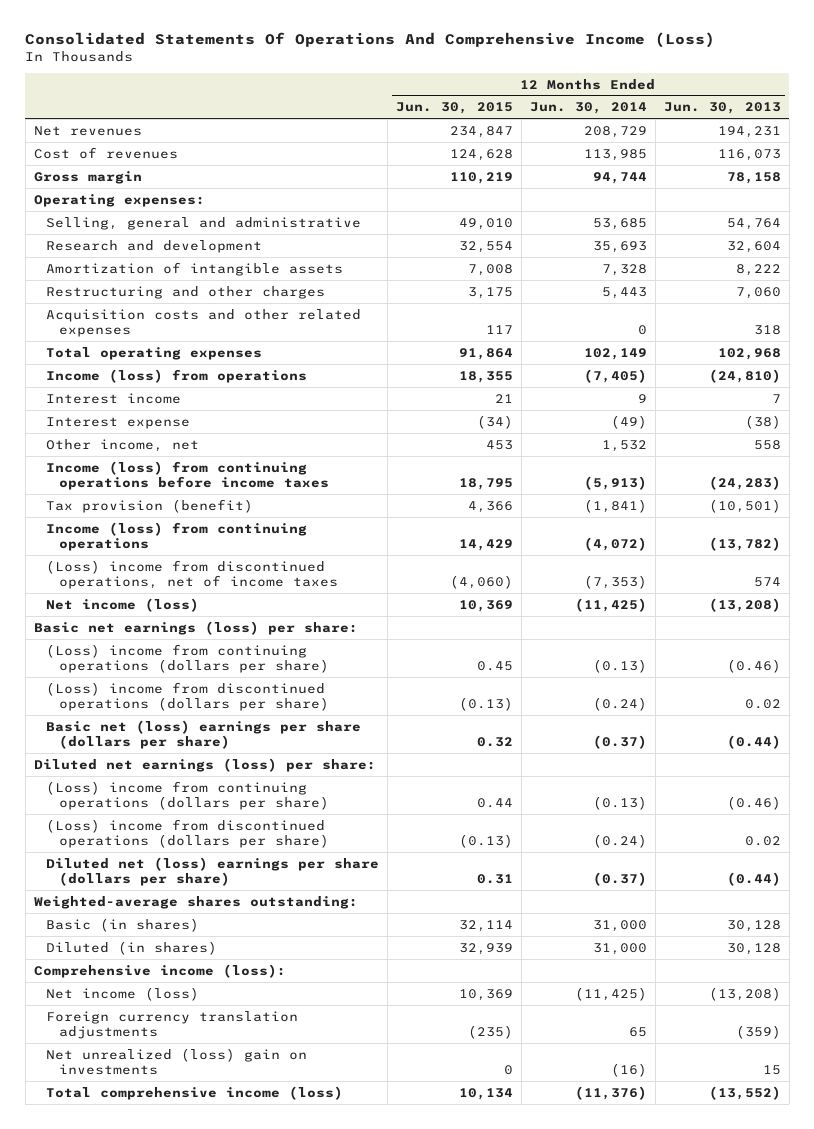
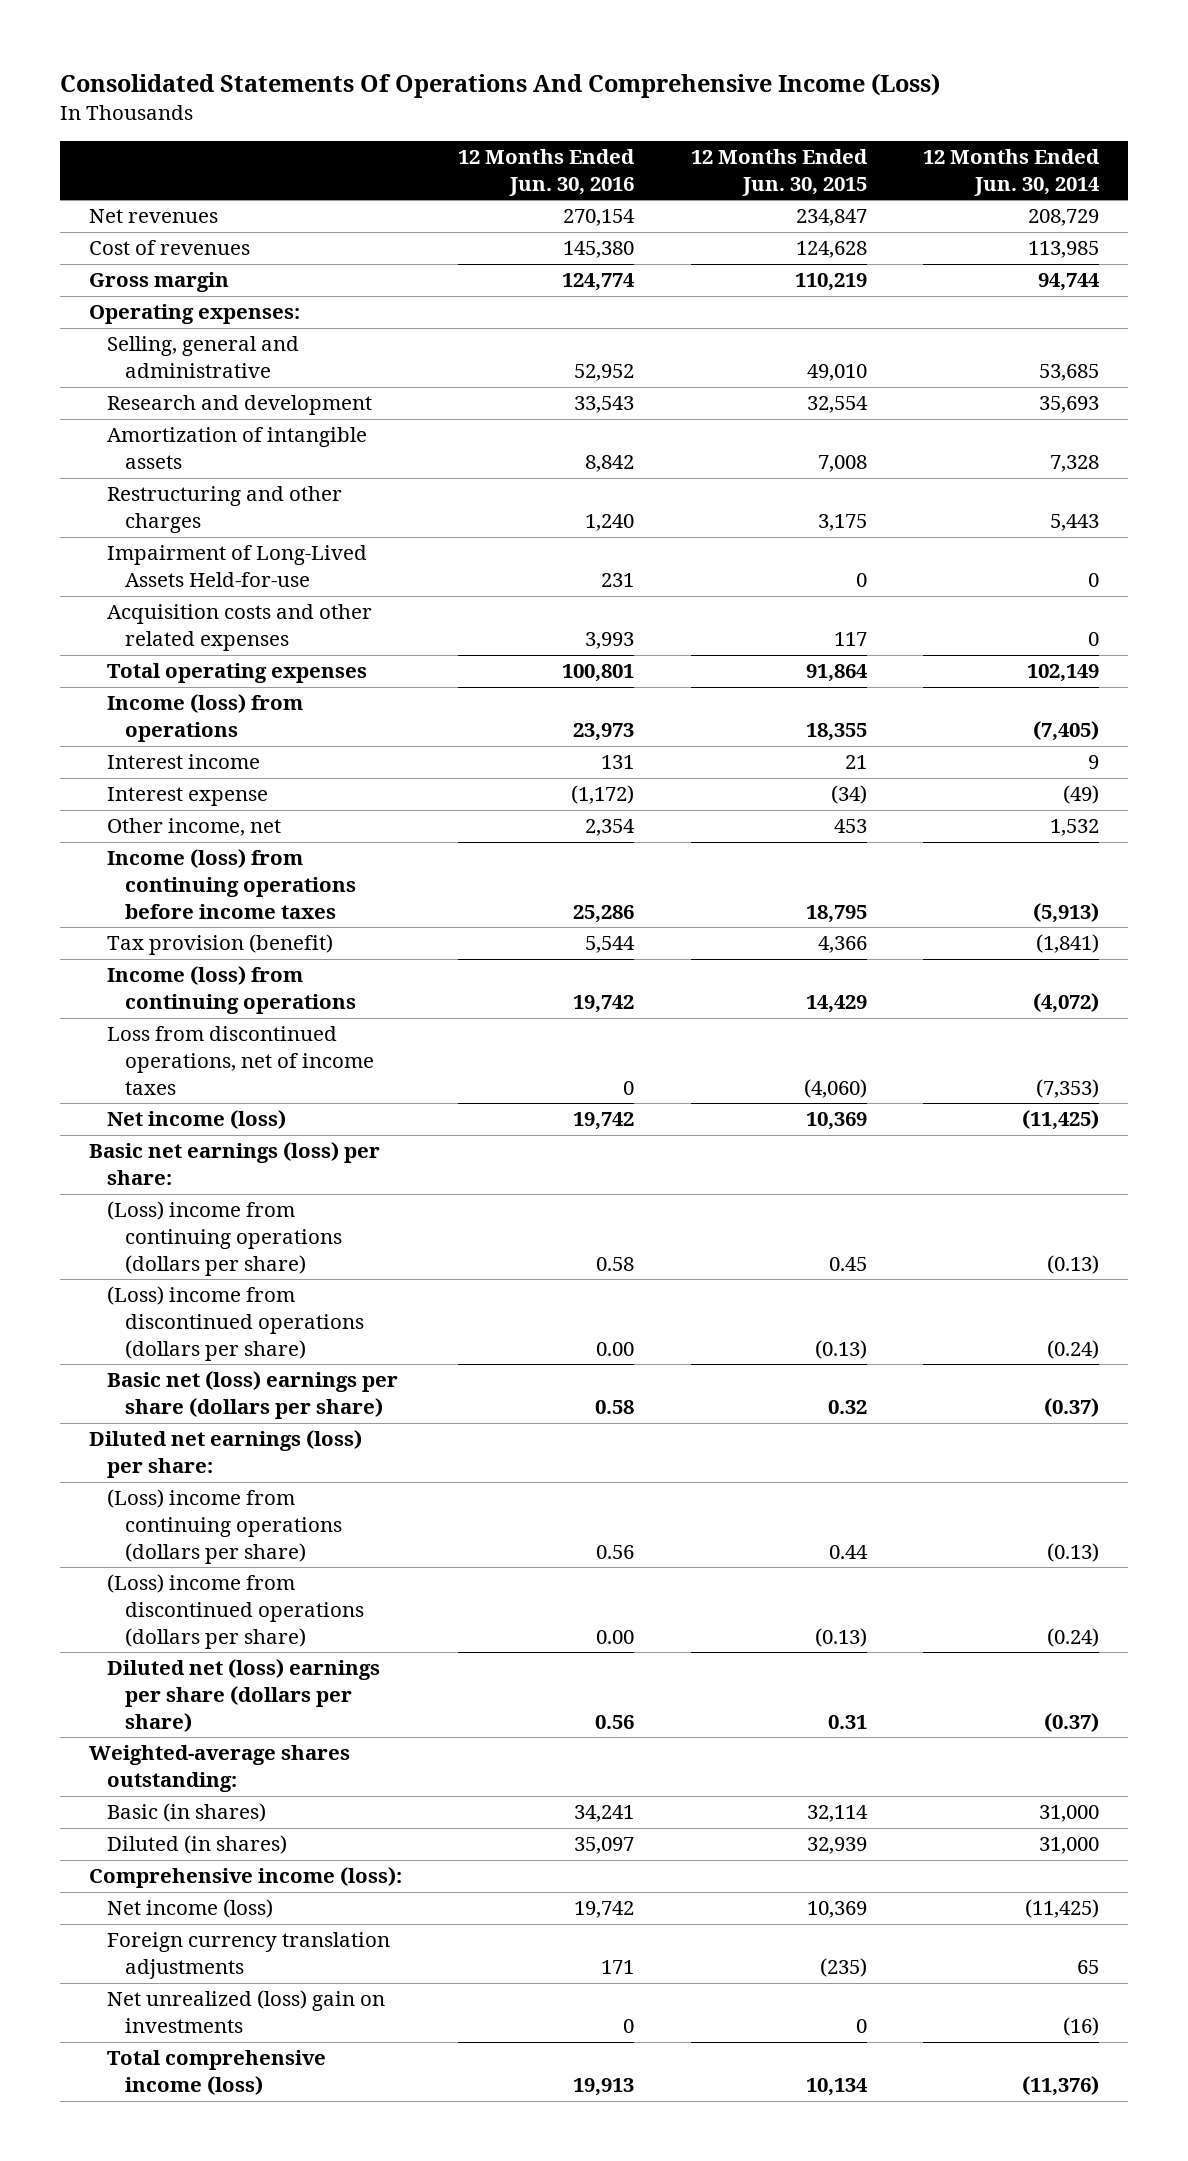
[663,102,781,115] Jun. 30, 2013 -> none
none -> [458,148,636,196] 12 Months Ended Jun. 30, 2016
none -> [106,545,367,588] Impairment of Long-Lived Assets Held-for-use
[46,559,338,589] (Loss) income from discontinued operations, net of income taxes -> [106,1026,374,1095] Loss from discontinued operations, net of income taxes

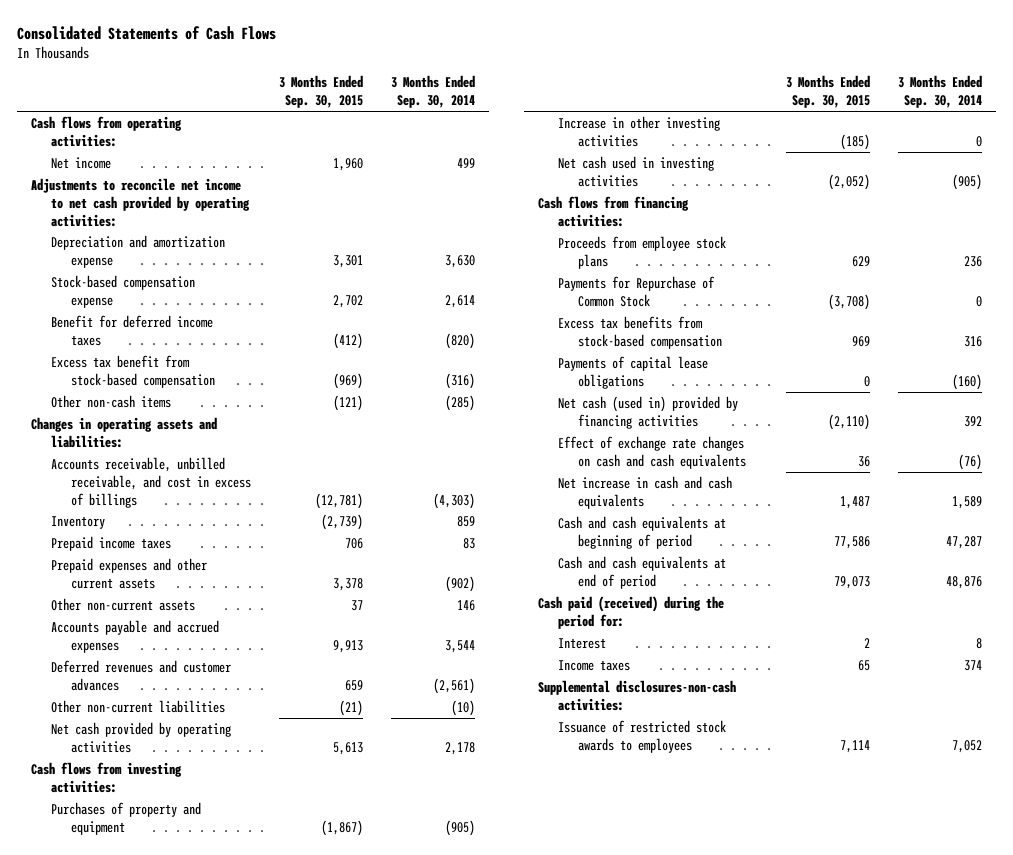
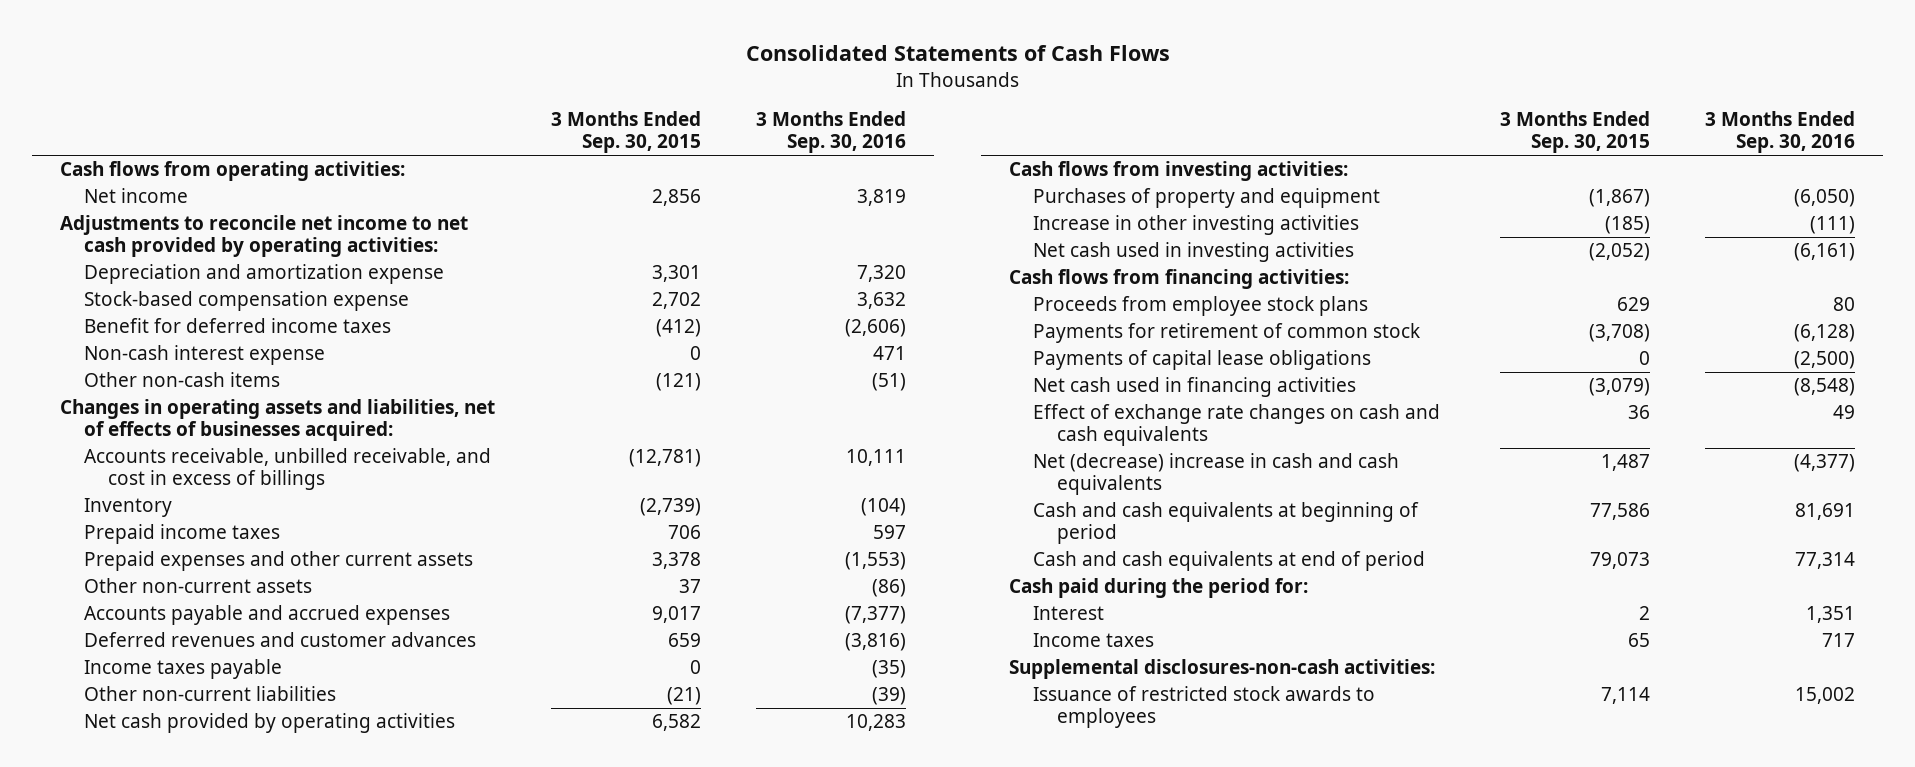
[390,75,475,109] 3 Months Ended Sep. 30, 2014 -> none
none -> [756,111,907,154] 3 Months Ended Sep. 30, 2016
[333,157,364,171] 1,960 -> [651,189,701,207] 2,856
[50,354,216,388] Excess tax benefit from stock-based compensation -> none
none -> [84,345,326,366] Non-cash interest expense
[30,416,217,448] Changes in operating assets and liabilities: -> [60,399,496,442] Changes in operating assets and liabilities, net of effects of businesses acquired:
[333,639,364,653] 9,913 -> [651,606,701,624] 9,017
none -> [84,659,283,680] Income taxes payable
[333,741,364,755] 5,613 -> [651,714,701,732] 6,582
[558,315,723,349] Excess tax benefits from stock-based compensation -> none
[558,275,716,307] Payments for Repurchase of Common Stock -> [1032,323,1420,344] Payments for retirement of common stock
[558,395,739,429] Net cash (used in) provided by financing activities -> [1032,377,1356,398] Net cash used in financing activities
[828,413,871,430] (2,110) -> [1588,378,1650,397] (3,079)
[558,475,733,509] Net increase in cash and cash equivalents -> [1032,453,1399,496] Net (decrease) increase in cash and cash equivalents
[537,595,724,629] Cash paid (received) during the period for: -> [1008,578,1308,599] Cash paid during the period for:

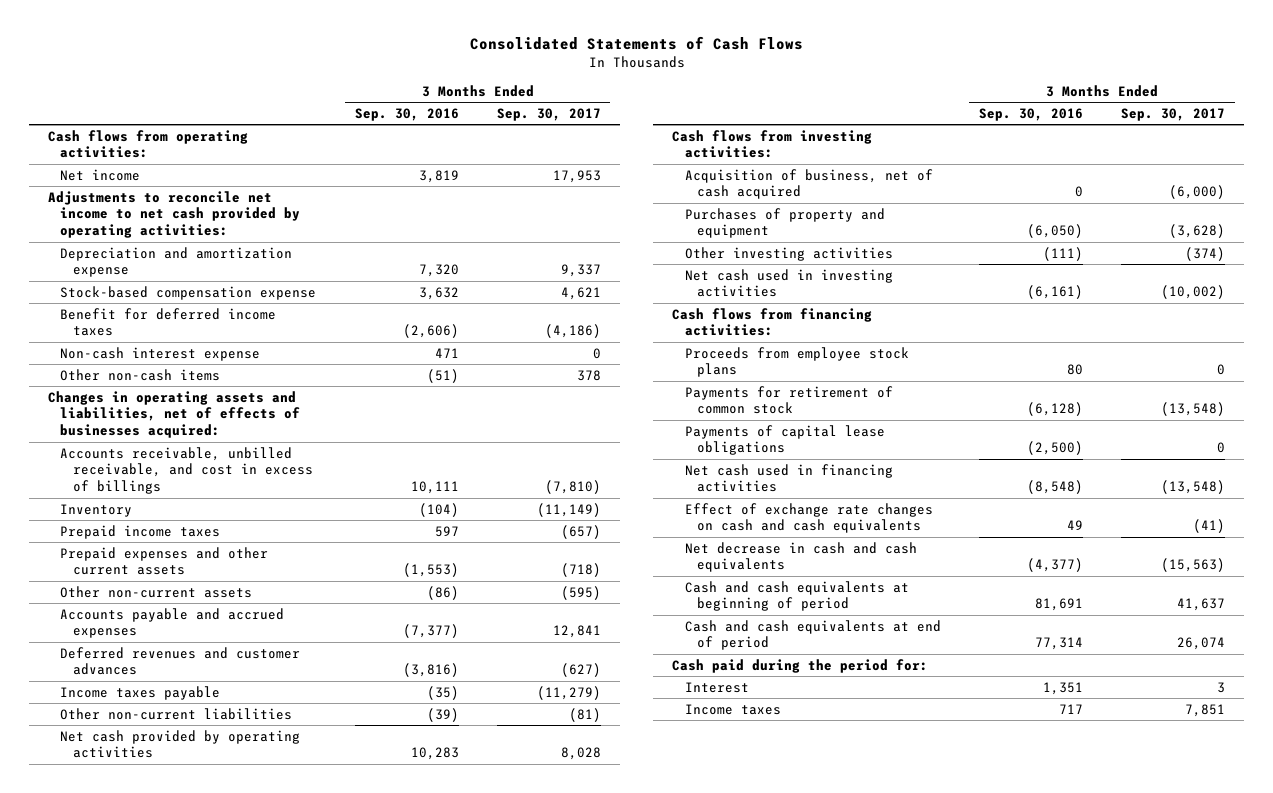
[550,111,701,154] 3 Months Ended Sep. 30, 2015 -> none
none -> [496,107,601,121] Sep. 30, 2017
none -> [684,168,933,200] Acquisition of business, net of cash acquired
[1032,215,1359,236] Increase in other investing activities -> [684,246,893,261] Other investing activities
[1032,453,1399,496] Net (decrease) increase in cash and cash equivalents -> [684,541,917,573] Net decrease in cash and cash equivalents
[1008,659,1435,680] Supplemental disclosures-non-cash activities: -> none
[1032,686,1375,729] Issuance of restricted stock awards to employees -> none

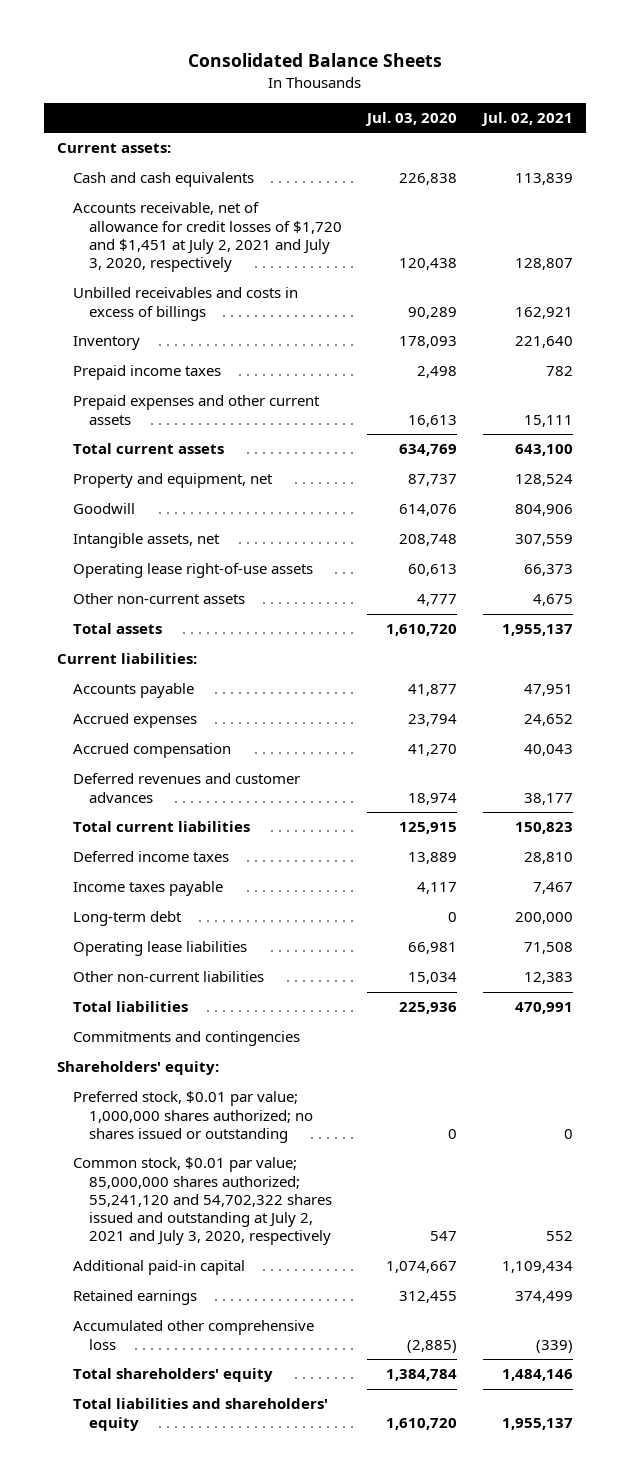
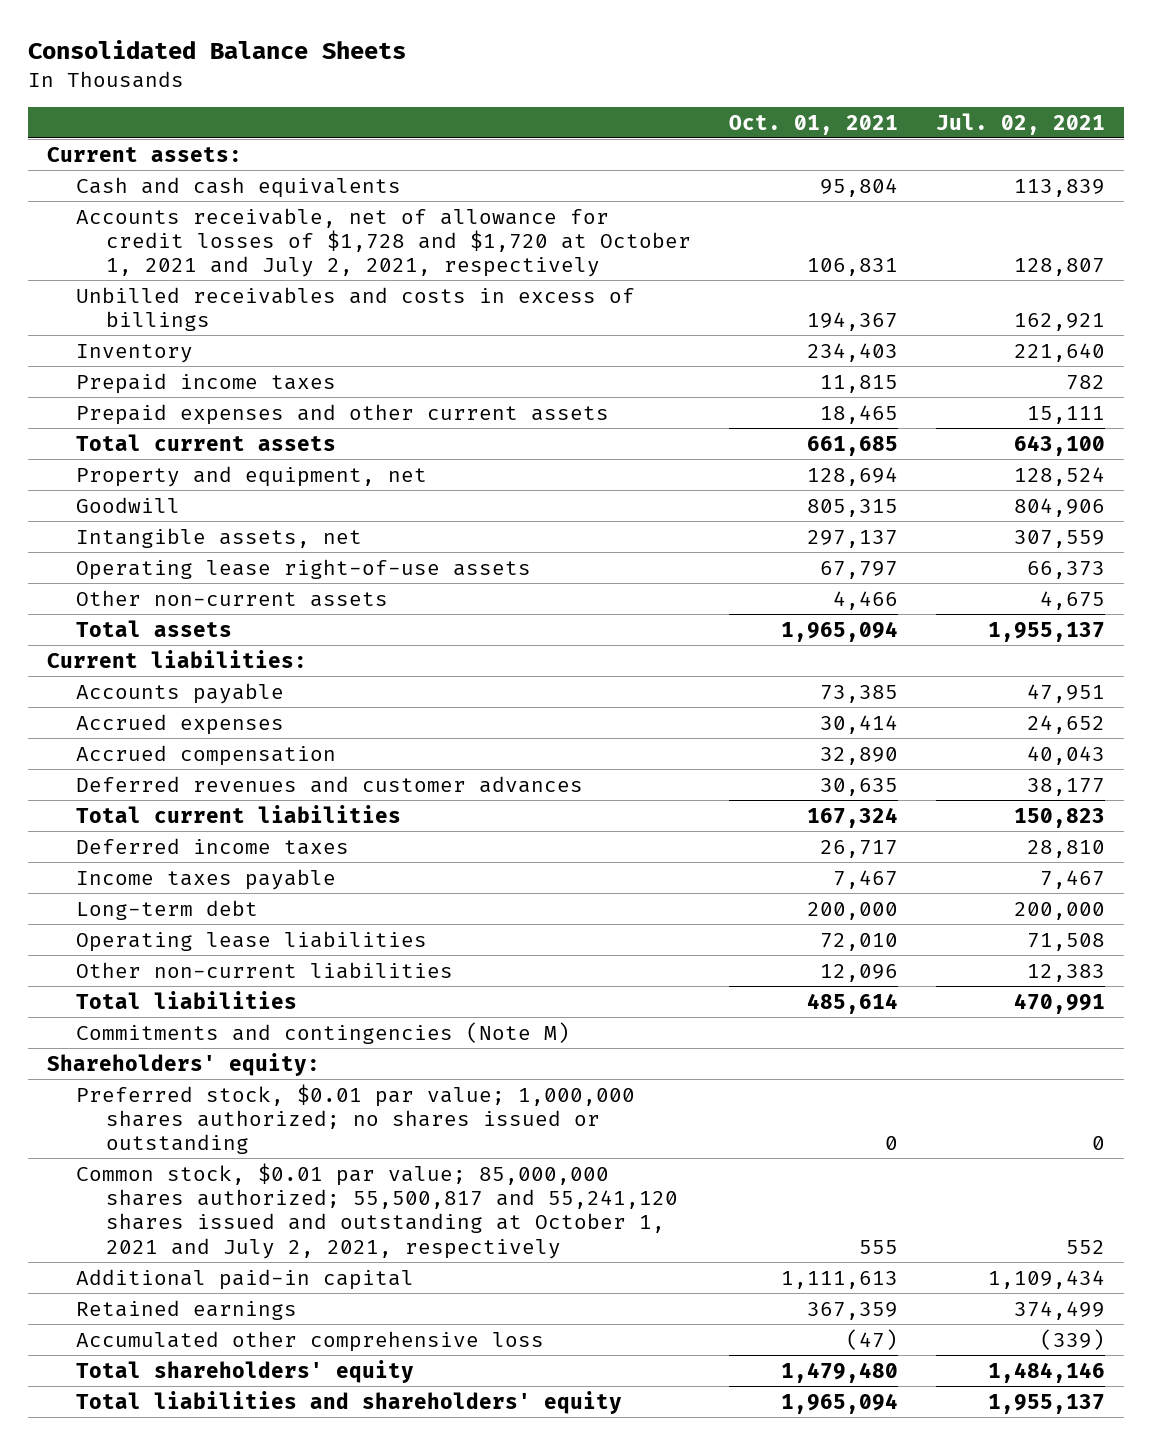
[365,111,458,126] Jul. 03, 2020 -> none
none -> [729,114,899,135] Oct. 01, 2021
[72,202,342,273] Accounts receivable, net of allowance for credit losses of $1,720 and $1,451 at July 2, 2021 and July 3, 2020, respectively -> [76,207,691,278] Accounts receivable, net of allowance for credit losses of $1,728 and $1,720 at October 1, 2021 and July 2, 2021, respectively
[72,1031,300,1047] Commitments and contingencies -> [76,1021,571,1044] Commitments and contingencies (Note M)
[72,1157,332,1246] Common stock, $0.01 par value; 85,000,000 shares authorized; 55,241,120 and 54,702,322 shares issued and outstanding at July 2, 2021 and July 3, 2020, respectively -> [76,1162,678,1259] Common stock, $0.01 par value; 85,000,000 shares authorized; 55,500,817 and 55,241,120 shares issued and outstanding at October 1, 2021 and July 2, 2021, respectively

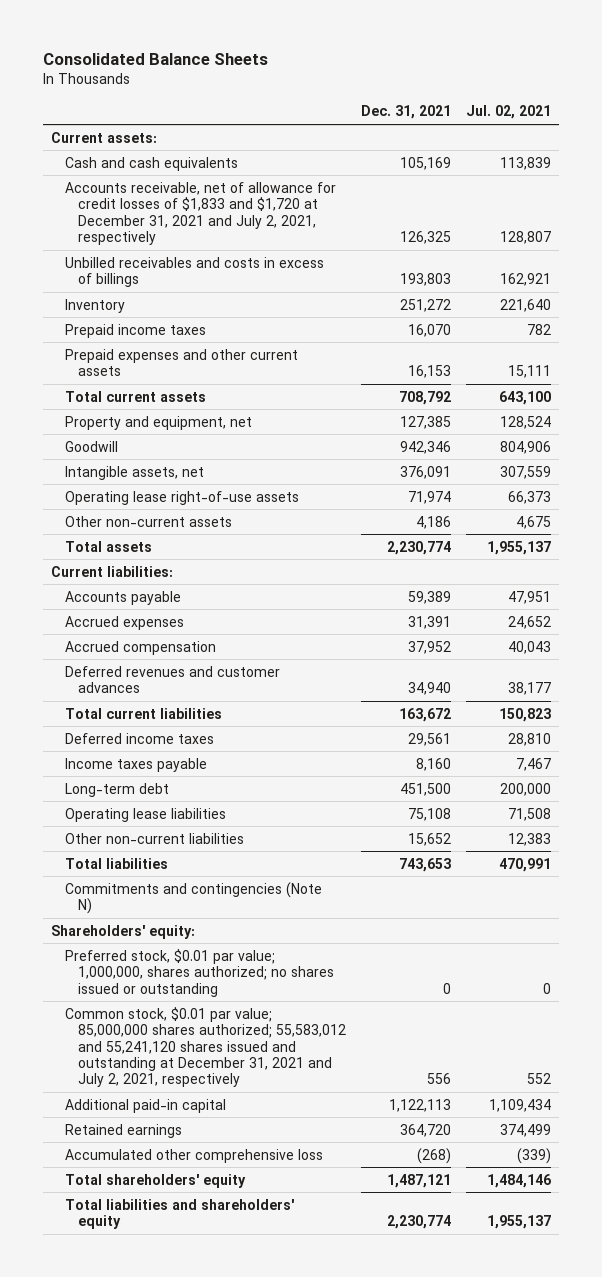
[729,114,899,135] Oct. 01, 2021 -> none
none -> [361,105,452,120] Dec. 31, 2021
[76,207,691,278] Accounts receivable, net of allowance for credit losses of $1,728 and $1,720 at October 1, 2021 and July 2, 2021, respectively -> [64,181,336,246] Accounts receivable, net of allowance for credit losses of $1,833 and $1,720 at December 31, 2021 and July 2, 2021, respectively
[76,1021,571,1044] Commitments and contingencies (Note M) -> [64,881,322,915] Commitments and contingencies (Note N)
[76,1083,636,1155] Preferred stock, $0.01 par value; 1,000,000 shares authorized; no shares issued or outstanding -> [64,948,335,997] Preferred stock, $0.01 par value; 1,000,000, shares authorized; no shares issued or outstanding
[76,1162,678,1259] Common stock, $0.01 par value; 85,000,000 shares authorized; 55,500,817 and 55,241,120 shares issued and outstanding at October 1, 2021 and July 2, 2021, respectively -> [64,1006,347,1088] Common stock, $0.01 par value; 85,000,000 shares authorized; 55,583,012 and 55,241,120 shares issued and outstanding at December 31, 2021 and July 2, 2021, respectively

